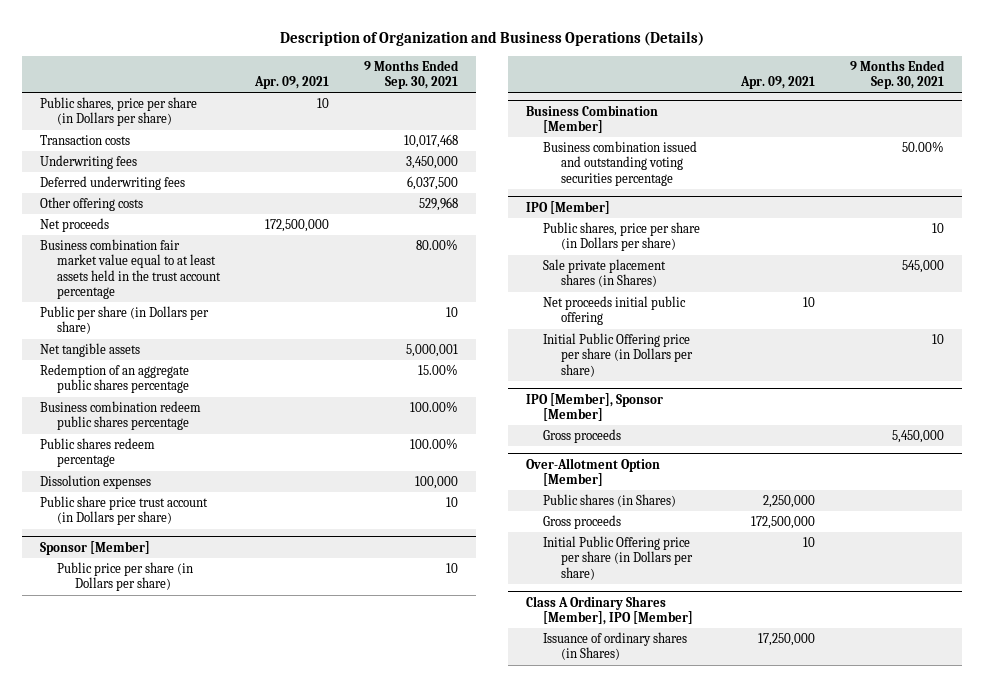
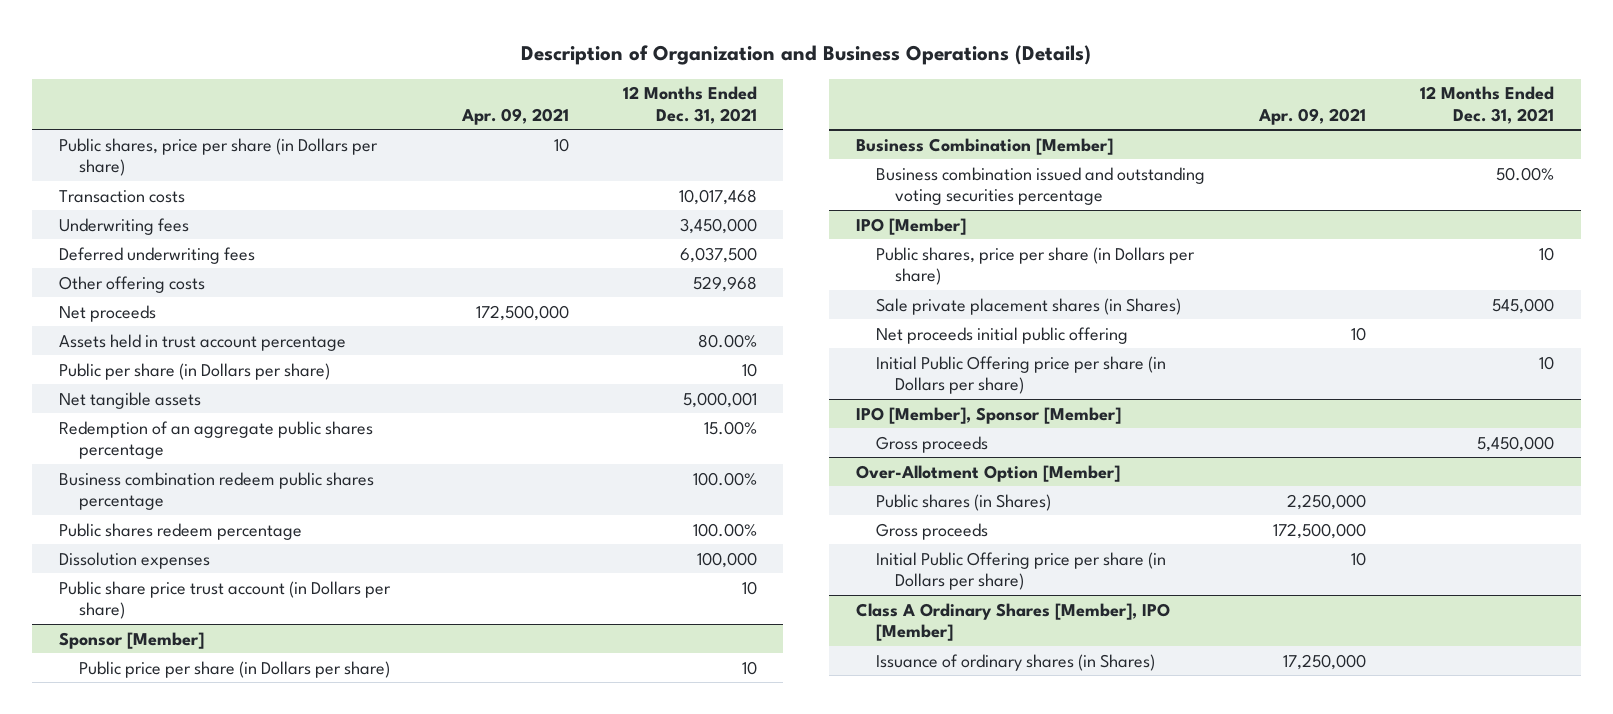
[364,59,460,90] 9 Months Ended Sep. 30, 2021 -> none
none -> [622,86,757,124] 12 Months Ended Dec. 31, 2021
[39,239,222,300] Business combination fair market value equal to at least assets held in the trust account percentage -> [58,333,346,351] Assets held in trust account percentage

